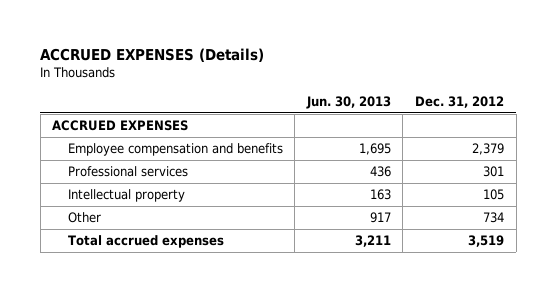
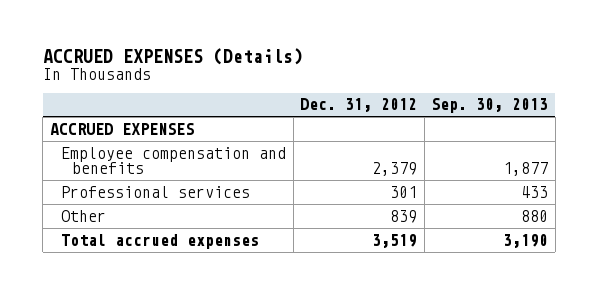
[305,95,391,109] Jun. 30, 2013 -> none
none -> [431,98,549,114] Sep. 30, 2013
[67,189,185,203] Intellectual property -> none
[482,212,504,224] 734 -> [390,209,418,223] 839

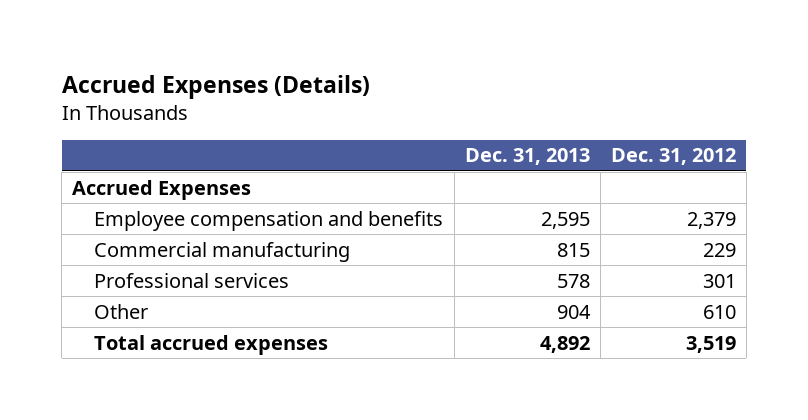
[42,47,303,65] ACCRUED EXPENSES (Details) -> [61,74,370,99] Accrued Expenses (Details)
[431,98,549,114] Sep. 30, 2013 -> none
none -> [464,148,590,166] Dec. 31, 2013
[49,122,194,135] ACCRUED EXPENSES -> [72,179,252,200] Accrued Expenses
none -> [94,241,351,262] Commercial manufacturing
[390,209,418,223] 839 -> [702,304,736,319] 610

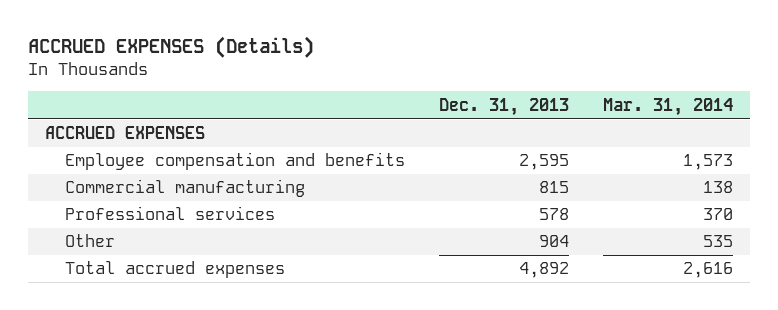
[61,74,370,99] Accrued Expenses (Details) -> [27,36,314,59] ACCRUED EXPENSES (Details)
[610,148,736,166] Dec. 31, 2012 -> none
none -> [602,97,733,116] Mar. 31, 2014
[72,179,252,200] Accrued Expenses -> [44,126,205,140] ACCRUED EXPENSES

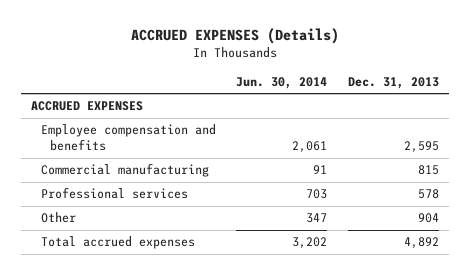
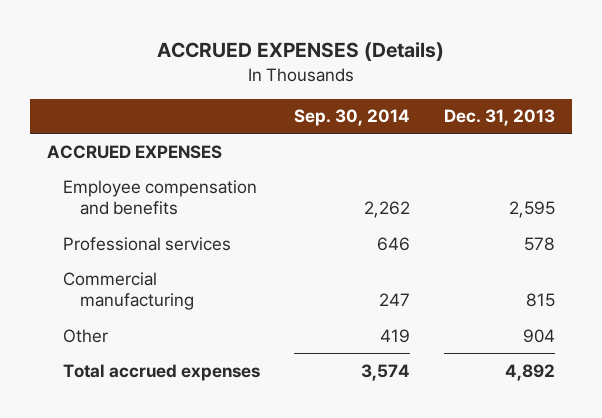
[236,76,328,89] Jun. 30, 2014 -> none
none -> [294,109,411,127] Sep. 30, 2014
[40,163,209,178] Commercial manufacturing -> [63,271,194,311] Commercial manufacturing

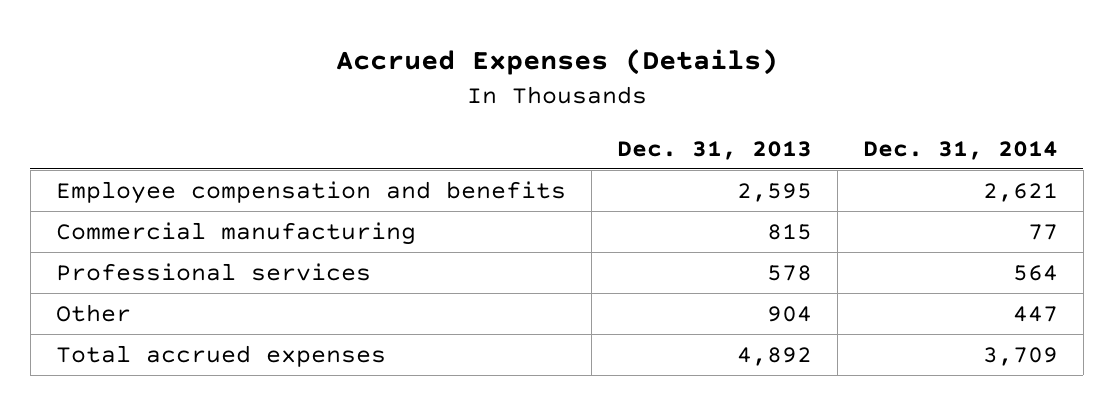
[157,42,445,62] ACCRUED EXPENSES (Details) -> [335,49,778,76] Accrued Expenses (Details)
[294,109,411,127] Sep. 30, 2014 -> none
none -> [862,140,1058,160] Dec. 31, 2014
[47,144,223,159] ACCRUED EXPENSES -> none
[63,236,232,251] Professional services -> [55,262,371,281] Professional services

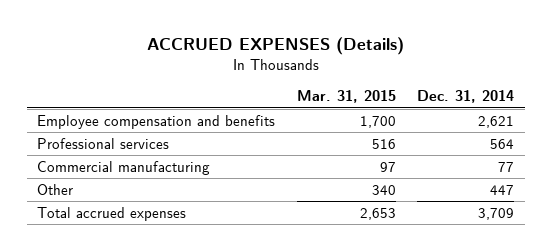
[335,49,778,76] Accrued Expenses (Details) -> [146,36,404,55] ACCRUED EXPENSES (Details)
[616,140,812,160] Dec. 31, 2013 -> none
none -> [296,90,396,104] Mar. 31, 2015
[55,221,416,245] Commercial manufacturing -> [37,160,211,175] Commercial manufacturing

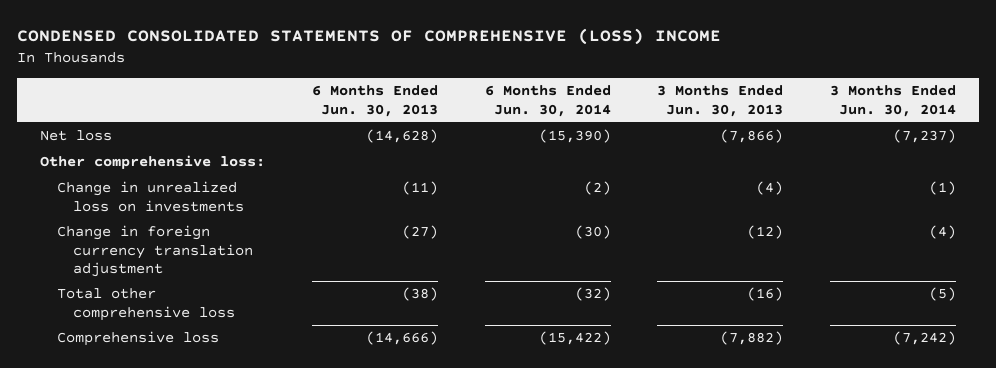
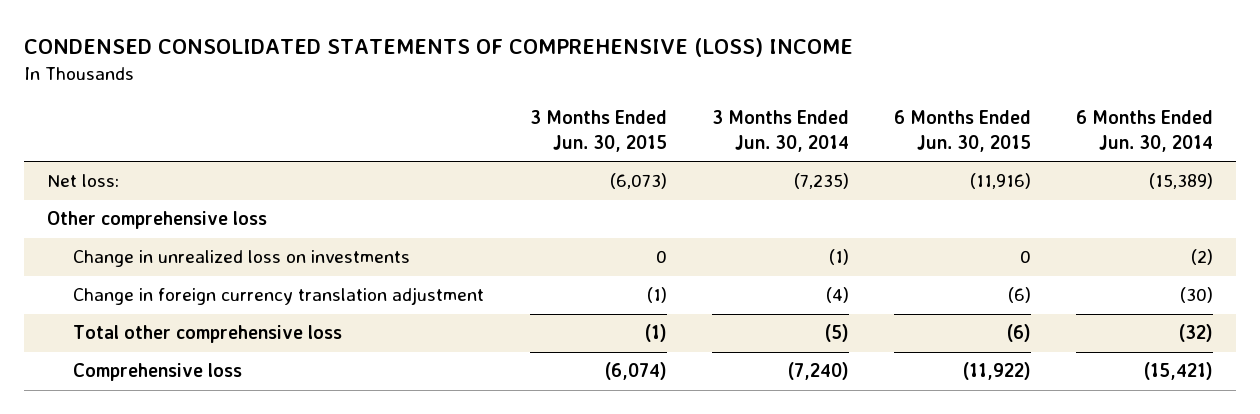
[311,85,438,117] 6 Months Ended Jun. 30, 2013 -> none
[657,85,784,117] 3 Months Ended Jun. 30, 2013 -> none
none -> [529,110,667,152] 3 Months Ended Jun. 30, 2015
none -> [894,110,1032,152] 6 Months Ended Jun. 30, 2015
[40,130,113,142] Net loss -> [47,174,120,188] Net loss:
[538,129,611,144] (15,390) -> [1149,173,1214,190] (15,389)
[892,129,956,144] (7,237) -> [793,173,849,190] (7,235)
[40,155,266,170] Other comprehensive loss: -> [47,211,268,230] Other comprehensive loss
[538,331,611,346] (15,422) -> [1144,362,1214,381] (15,421)
[892,331,956,346] (7,242) -> [787,362,849,381] (7,240)

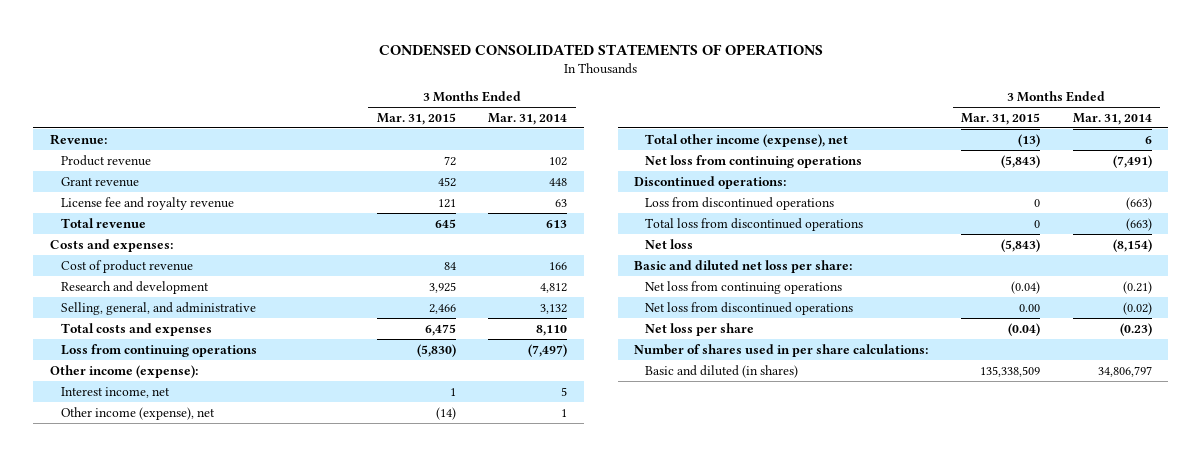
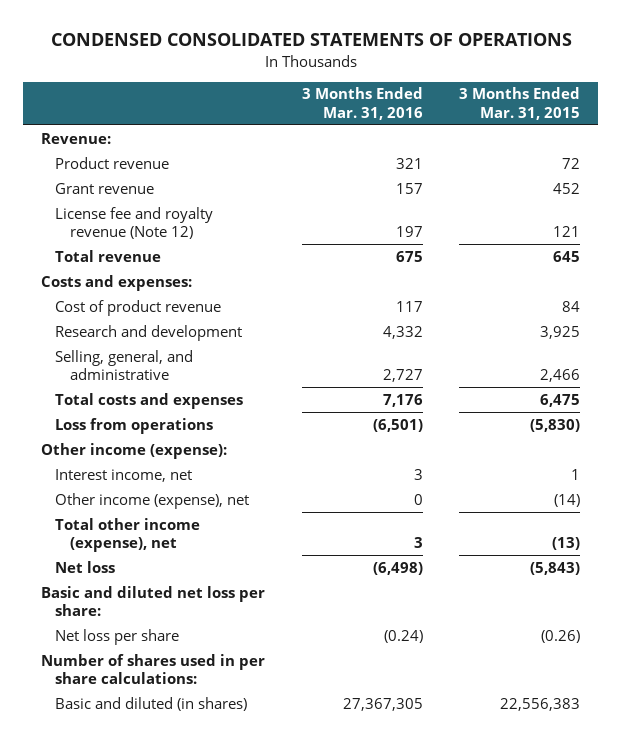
[488,112,568,125] Mar. 31, 2014 -> none
none -> [301,87,423,120] 3 Months Ended Mar. 31, 2016
[60,196,234,210] License fee and royalty revenue -> [55,206,214,239] License fee and royalty revenue (Note 12)
[60,343,257,357] Loss from continuing operations -> [55,417,214,434] Loss from operations
[644,154,862,168] Net loss from continuing operations -> none
[634,175,787,189] Discontinued operations: -> none
[644,196,834,210] Loss from discontinued operations -> none
[644,217,863,231] Total loss from discontinued operations -> none
[644,280,842,294] Net loss from continuing operations -> none
[644,301,853,315] Net loss from discontinued operations -> none
[1007,322,1040,336] (0.04) -> [541,629,581,643] (0.26)
[979,365,1040,377] 135,338,509 -> [500,697,581,711] 22,556,383

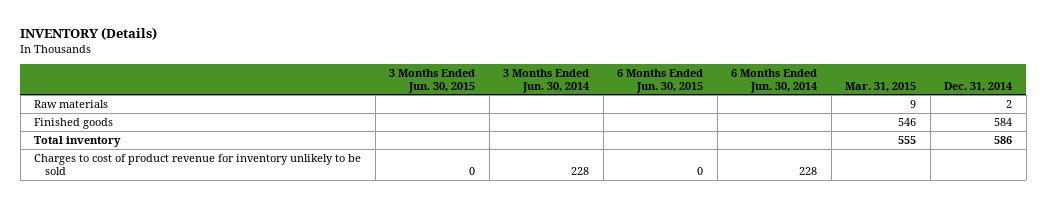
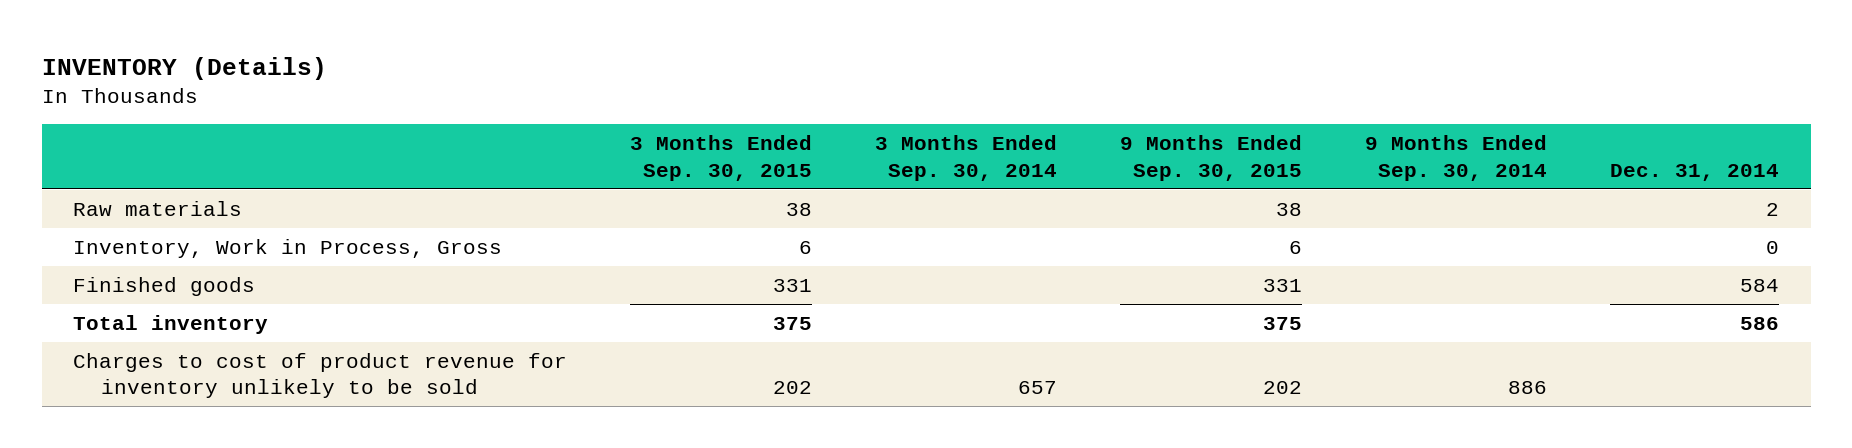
[389,68,476,93] 3 Months Ended Jun. 30, 2015 -> none
[503,68,590,93] 3 Months Ended Jun. 30, 2014 -> none
[617,68,704,93] 6 Months Ended Jun. 30, 2015 -> none
[731,68,818,93] 6 Months Ended Jun. 30, 2014 -> none
[845,81,917,92] Mar. 31, 2015 -> none
none -> [630,135,813,181] 3 Months Ended Sep. 30, 2015
none -> [875,135,1058,181] 3 Months Ended Sep. 30, 2014
none -> [1120,135,1303,181] 9 Months Ended Sep. 30, 2015
none -> [1365,135,1548,181] 9 Months Ended Sep. 30, 2014
none -> [73,239,503,259] Inventory, Work in Process, Gross

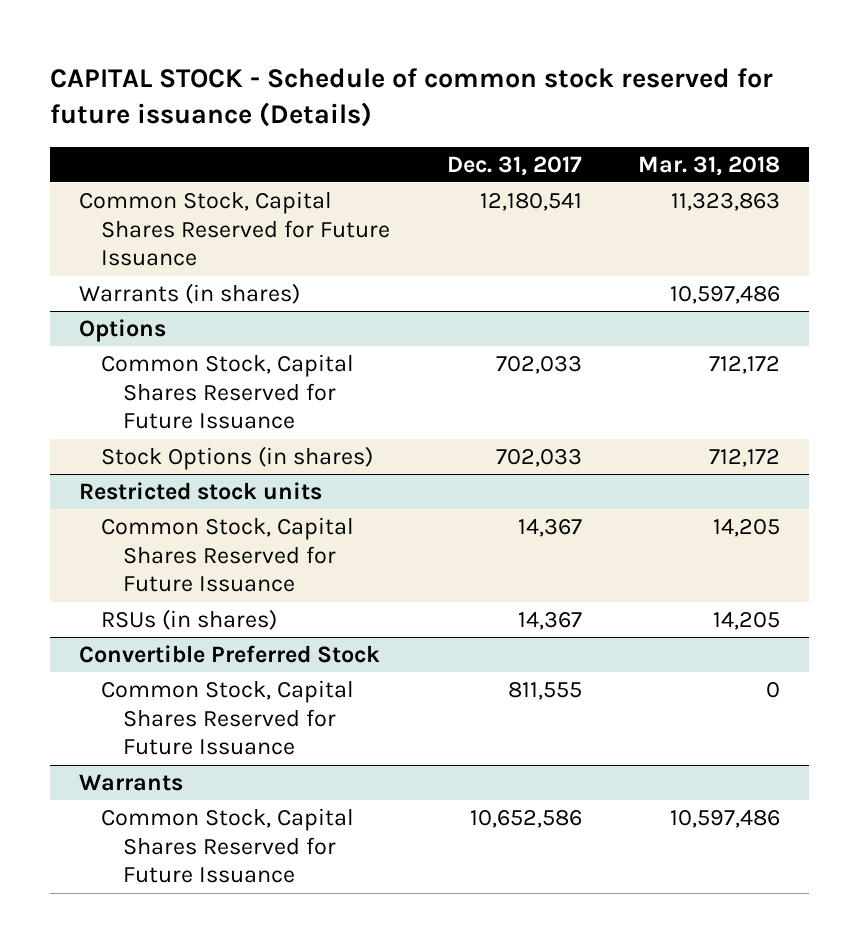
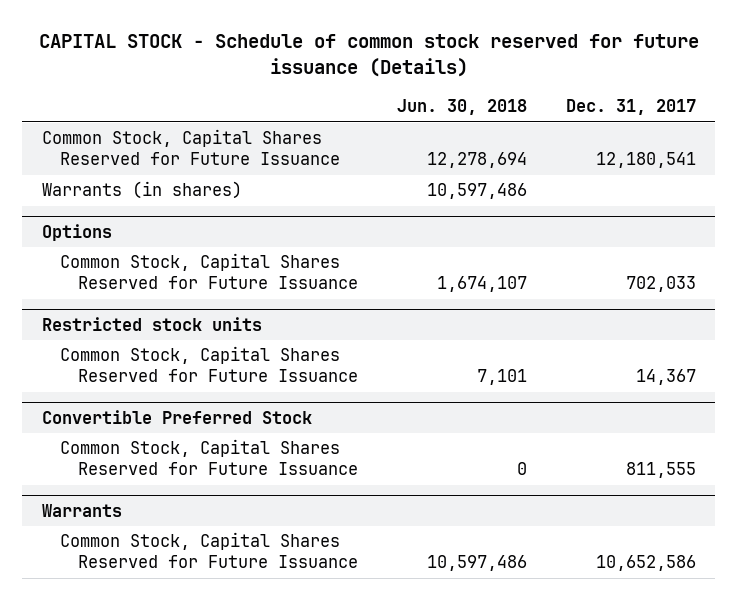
[638,155,781,176] Mar. 31, 2018 -> none
none -> [397,99,528,116] Jun. 30, 2018
[101,445,374,470] Stock Options (in shares) -> none
[101,608,278,630] RSUs (in shares) -> none

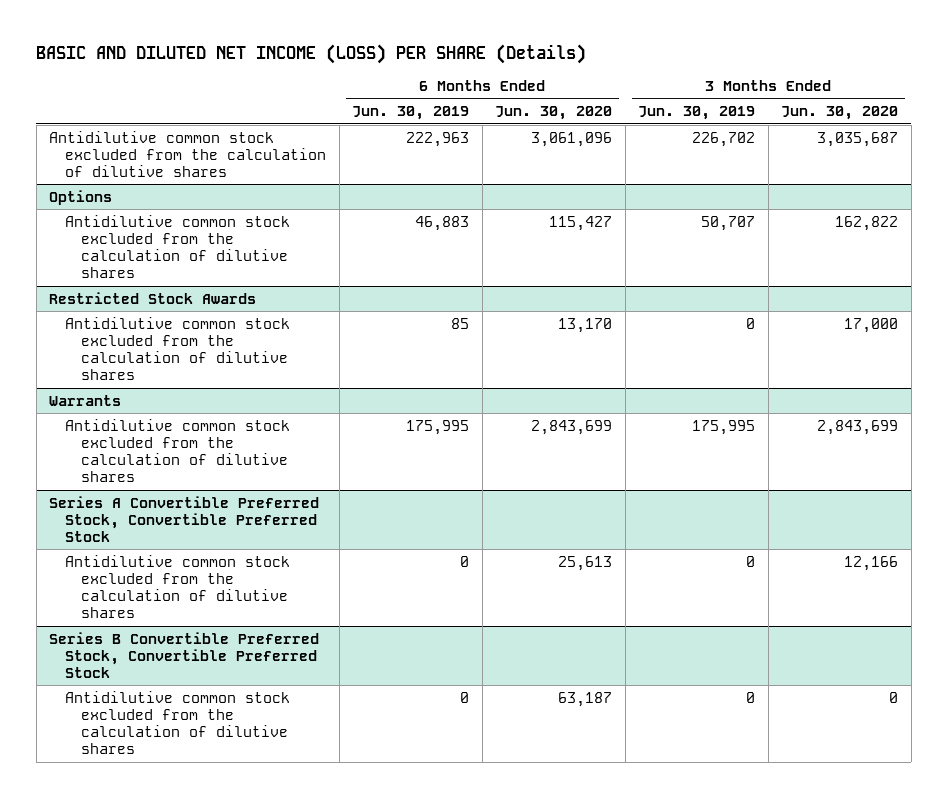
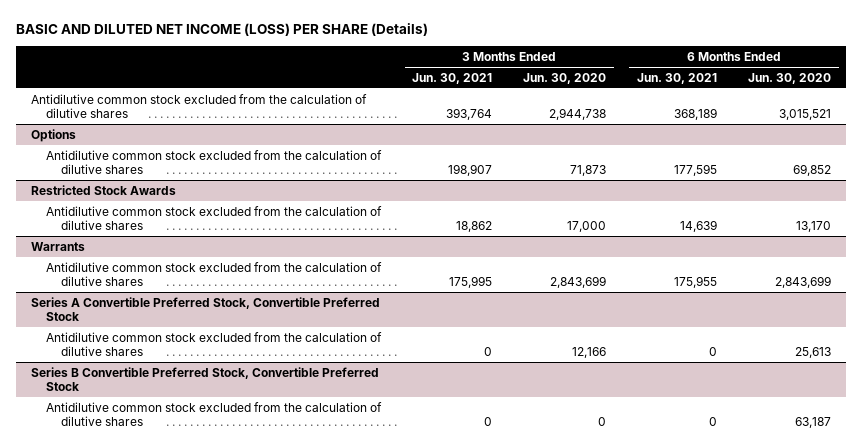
[352,106,470,121] Jun. 30, 2019 -> none
[638,106,756,121] Jun. 30, 2019 -> none
none -> [412,72,493,84] Jun. 30, 2021
none -> [636,72,717,84] Jun. 30, 2021
[531,131,613,147] 3,061,096 -> [778,109,831,121] 3,015,521
[817,131,899,147] 3,035,687 -> [549,108,607,121] 2,944,738
[549,215,613,231] 115,427 -> [792,164,831,177] 69,852
[835,215,899,231] 162,822 -> [570,165,607,177] 71,873

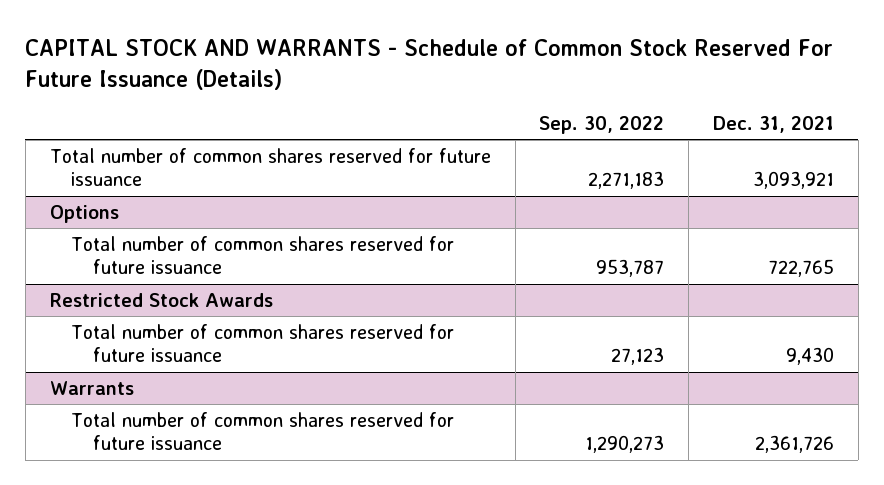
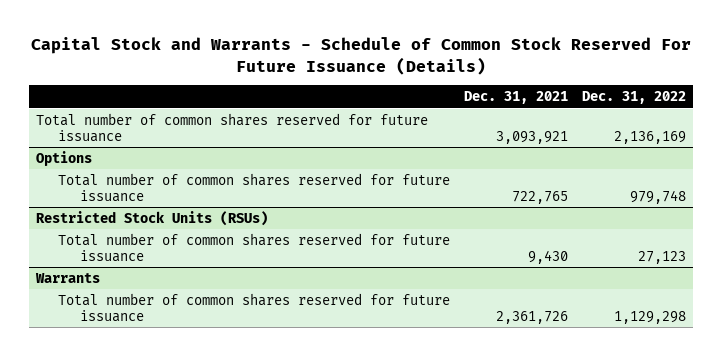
[25,39,834,91] CAPITAL STOCK AND WARRANTS - Schedule of Common Stock Reserved For Future Issuance (Details) -> [31,37,692,75] Capital Stock and Warrants - Schedule of Common Stock Reserved For Future Issuance (Details)
[539,115,665,134] Sep. 30, 2022 -> none
none -> [582,91,687,105] Dec. 31, 2022
[49,292,273,307] Restricted Stock Awards -> [36,210,269,226] Restricted Stock Units (RSUs)

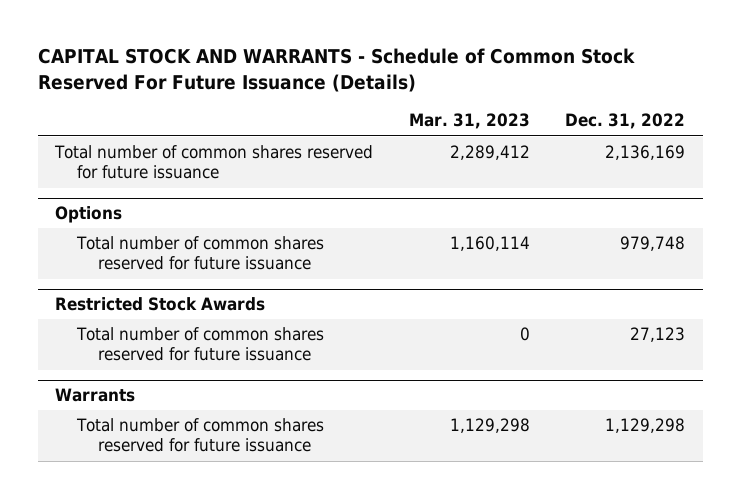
[31,37,692,75] Capital Stock and Warrants - Schedule of Common Stock Reserved For Future Issuance (Details) -> [37,48,635,92] CAPITAL STOCK AND WARRANTS - Schedule of Common Stock Reserved For Future Issuance (Details)
[464,91,569,105] Dec. 31, 2021 -> none
none -> [408,113,530,130] Mar. 31, 2023
[36,210,269,226] Restricted Stock Units (RSUs) -> [55,297,266,312] Restricted Stock Awards

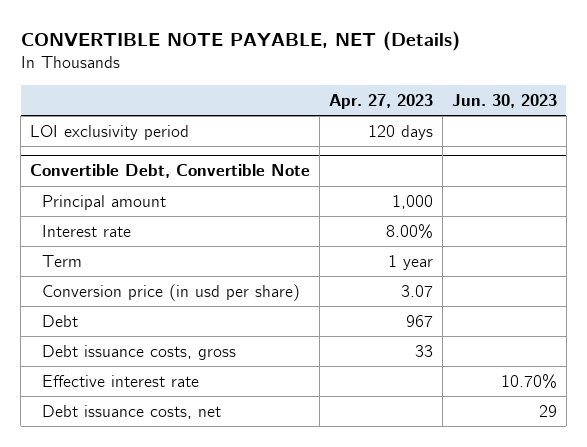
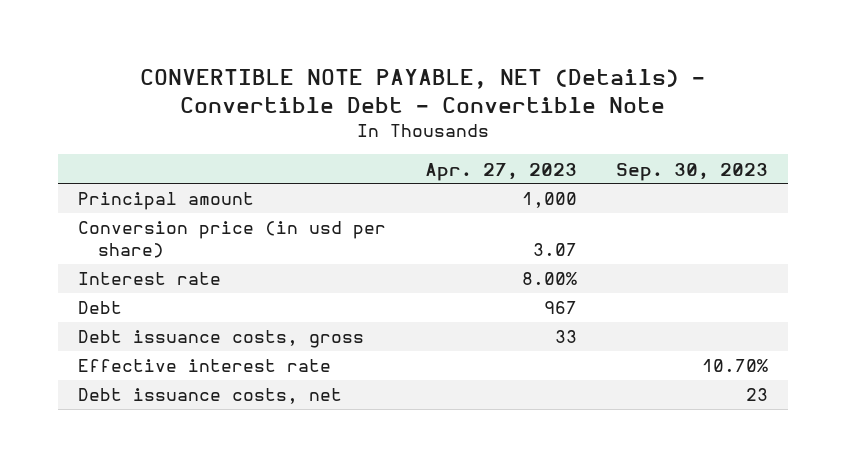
[20,31,460,52] CONVERTIBLE NOTE PAYABLE, NET (Details) -> [139,69,705,113] CONVERTIBLE NOTE PAYABLE, NET (Details) - Convertible Debt - Convertible Note
[451,93,557,108] Jun. 30, 2023 -> none
none -> [616,162,769,181] Sep. 30, 2023
[30,124,190,140] LOI exclusivity period -> none
[30,164,311,179] Convertible Debt, Convertible Note -> none
[41,224,131,237] Interest rate -> none
[41,254,82,267] Term -> none
none -> [77,272,221,286] Interest rate

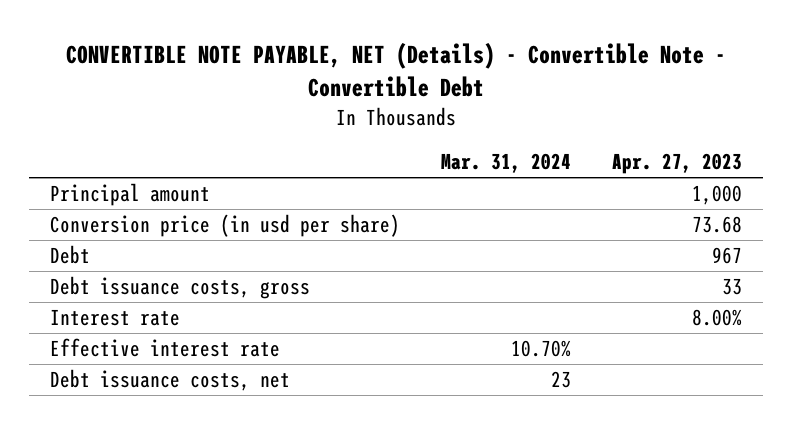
[139,69,705,113] CONVERTIBLE NOTE PAYABLE, NET (Details) - Convertible Debt - Convertible Note -> [66,41,727,97] CONVERTIBLE NOTE PAYABLE, NET (Details) - Convertible Note - Convertible Debt
[616,162,769,181] Sep. 30, 2023 -> none
none -> [441,153,572,174] Mar. 31, 2024
[532,243,577,257] 3.07 -> [692,216,743,234] 73.68
[77,272,221,286] Interest rate -> [50,309,181,327] Interest rate

